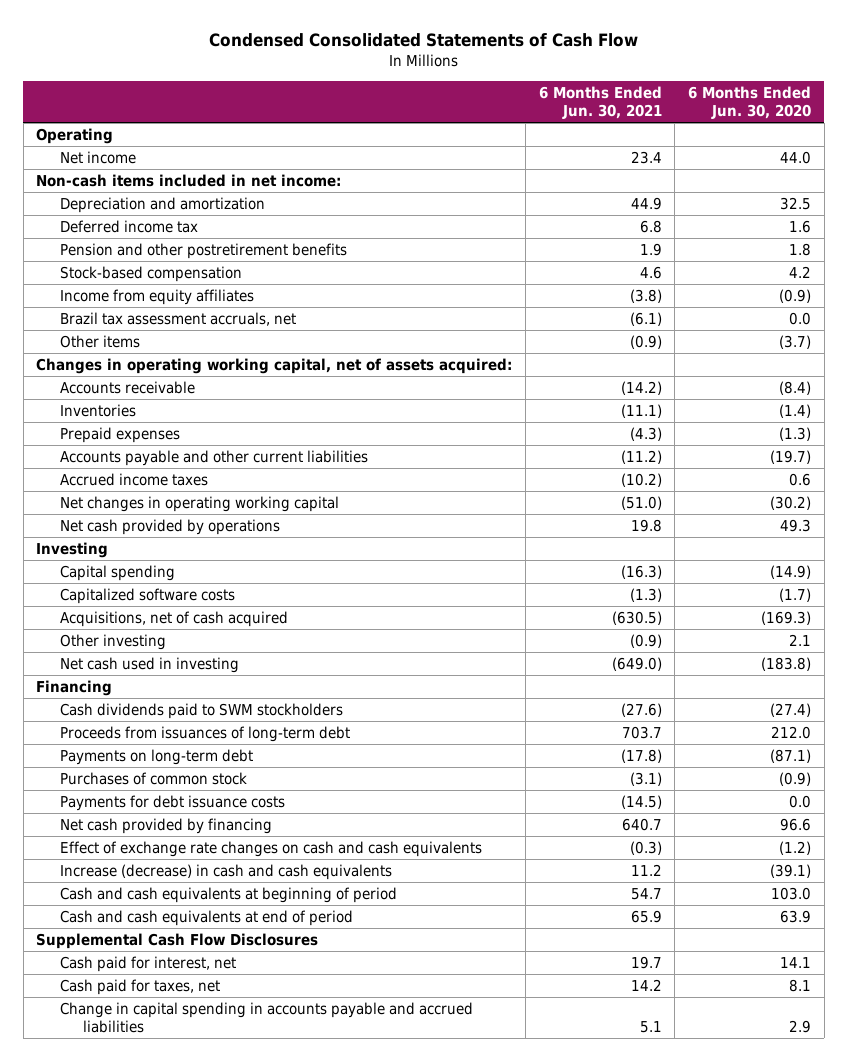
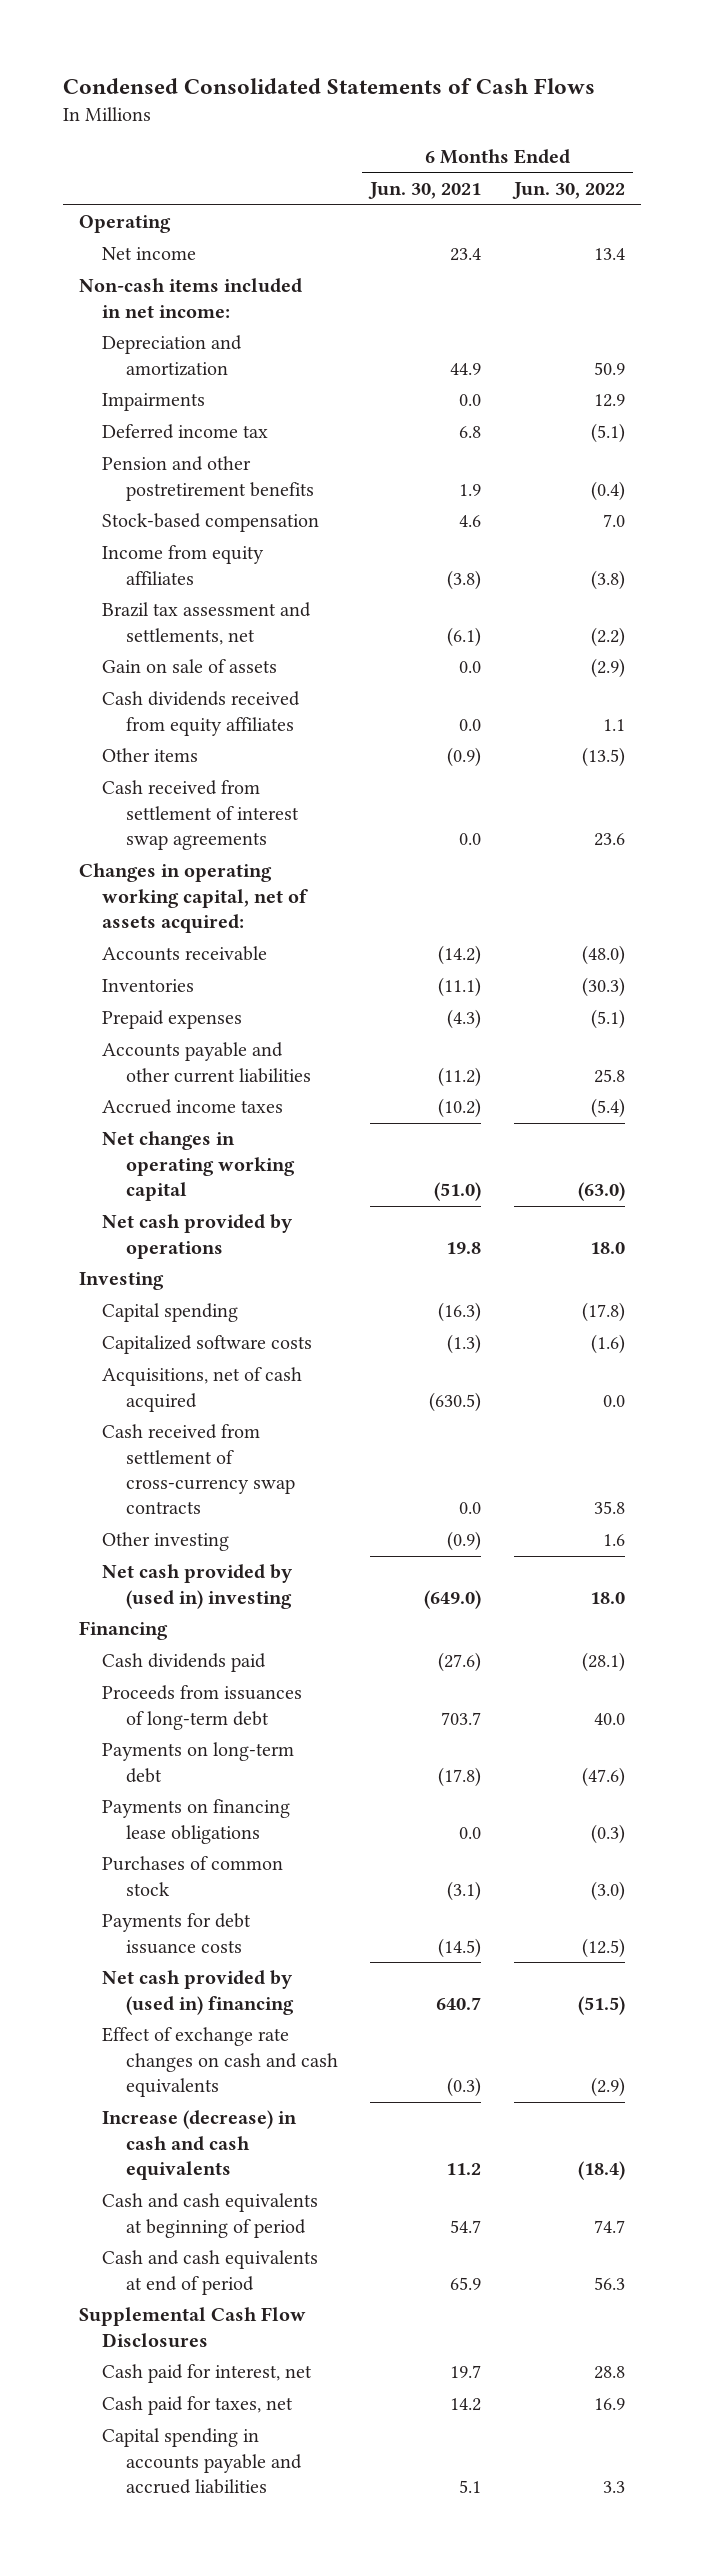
[208,33,638,48] Condensed Consolidated Statements of Cash Flow -> [63,77,596,94] Condensed Consolidated Statements of Cash Flows
[688,86,812,119] 6 Months Ended Jun. 30, 2020 -> none
none -> [511,181,625,199] Jun. 30, 2022
none -> [102,393,206,412] Impairments
[59,312,296,327] Brazil tax assessment accruals, net -> [102,602,312,645] Brazil tax assessment and settlements, net
none -> [102,659,278,674] Gain on sale of assets
none -> [102,691,301,736] Cash dividends received from equity affiliates
none -> [102,780,299,851] Cash received from settlement of interest swap agreements
none -> [102,1424,295,1515] Cash received from settlement of cross-currency swap contracts
[59,657,239,674] Net cash used in investing -> [102,1564,294,1609] Net cash provided by (used in) investing
[59,703,343,720] Cash dividends paid to SWM stockholders -> [102,1653,267,1673] Cash dividends paid
none -> [102,1799,291,1844] Payments on financing lease obligations
[59,818,272,835] Net cash provided by financing -> [102,1970,294,2015] Net cash provided by (used in) financing
[59,1002,473,1033] Change in capital spending in accounts payable and accrued liabilities -> [102,2428,302,2495] Capital spending in accounts payable and accrued liabilities

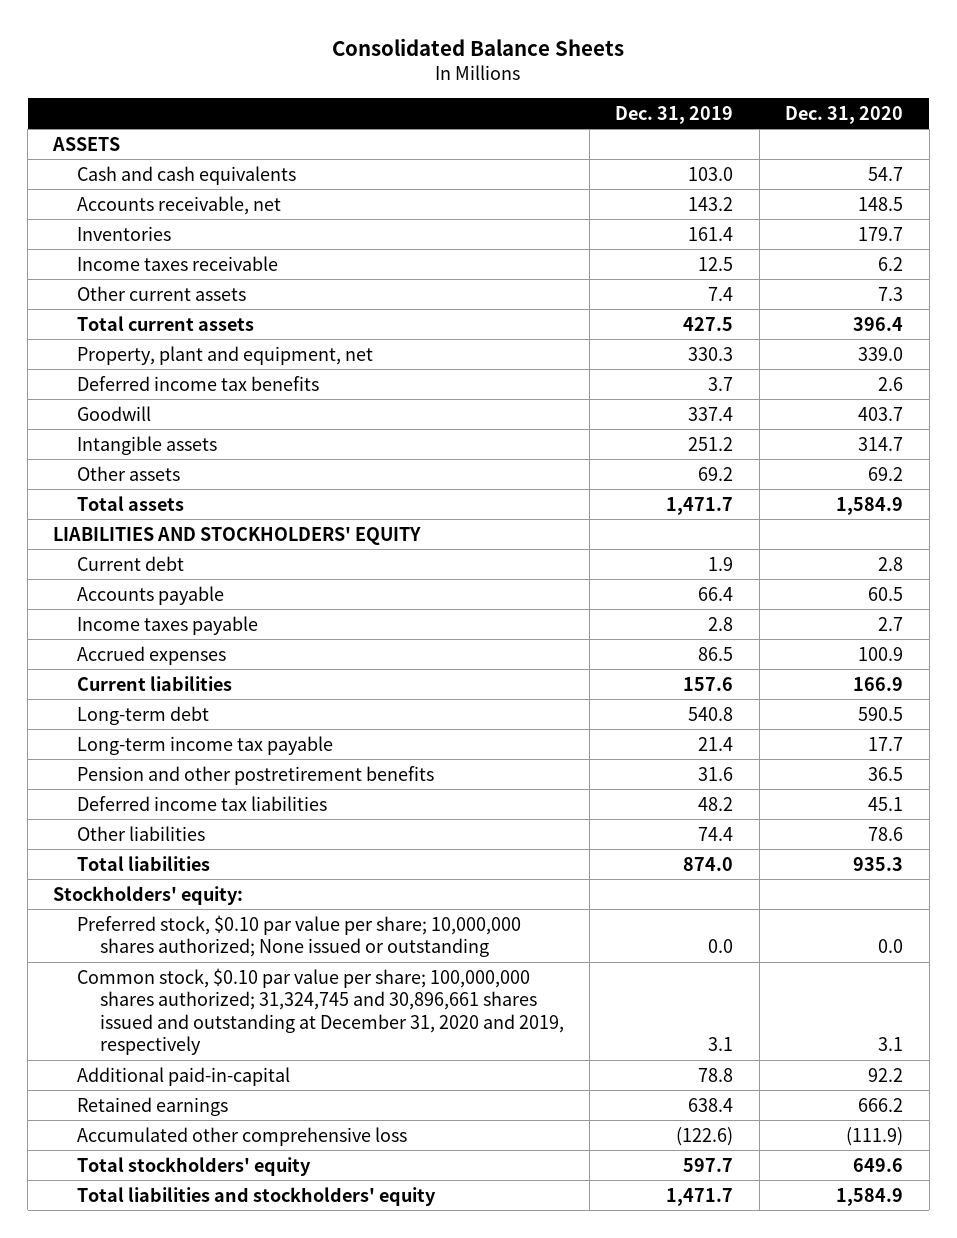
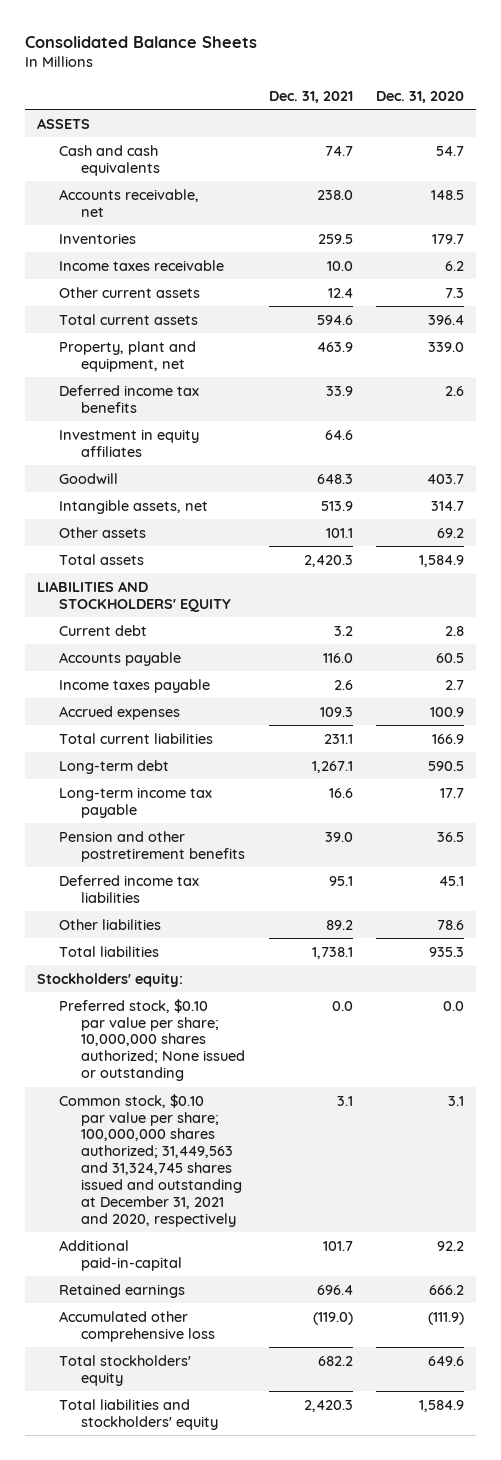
[615,105,734,124] Dec. 31, 2019 -> none
none -> [268,90,353,103] Dec. 31, 2021
none -> [59,428,200,457] Investment in equity affiliates
[76,435,217,455] Intangible assets -> [59,499,209,514] Intangible assets, net
[76,675,232,691] Current liabilities -> [59,732,214,744] Total current liabilities
[76,967,564,1056] Common stock, $0.10 par value per share; 100,000,000 shares authorized; 31,324,745 and 30,896,661 shares issued and outstanding at December 31, 2020 and 2019, respectively -> [59,1093,243,1227] Common stock, $0.10 par value per share; 100,000,000 shares authorized; 31,449,563 and 31,324,745 shares issued and outstanding at December 31, 2021 and 2020, respectively

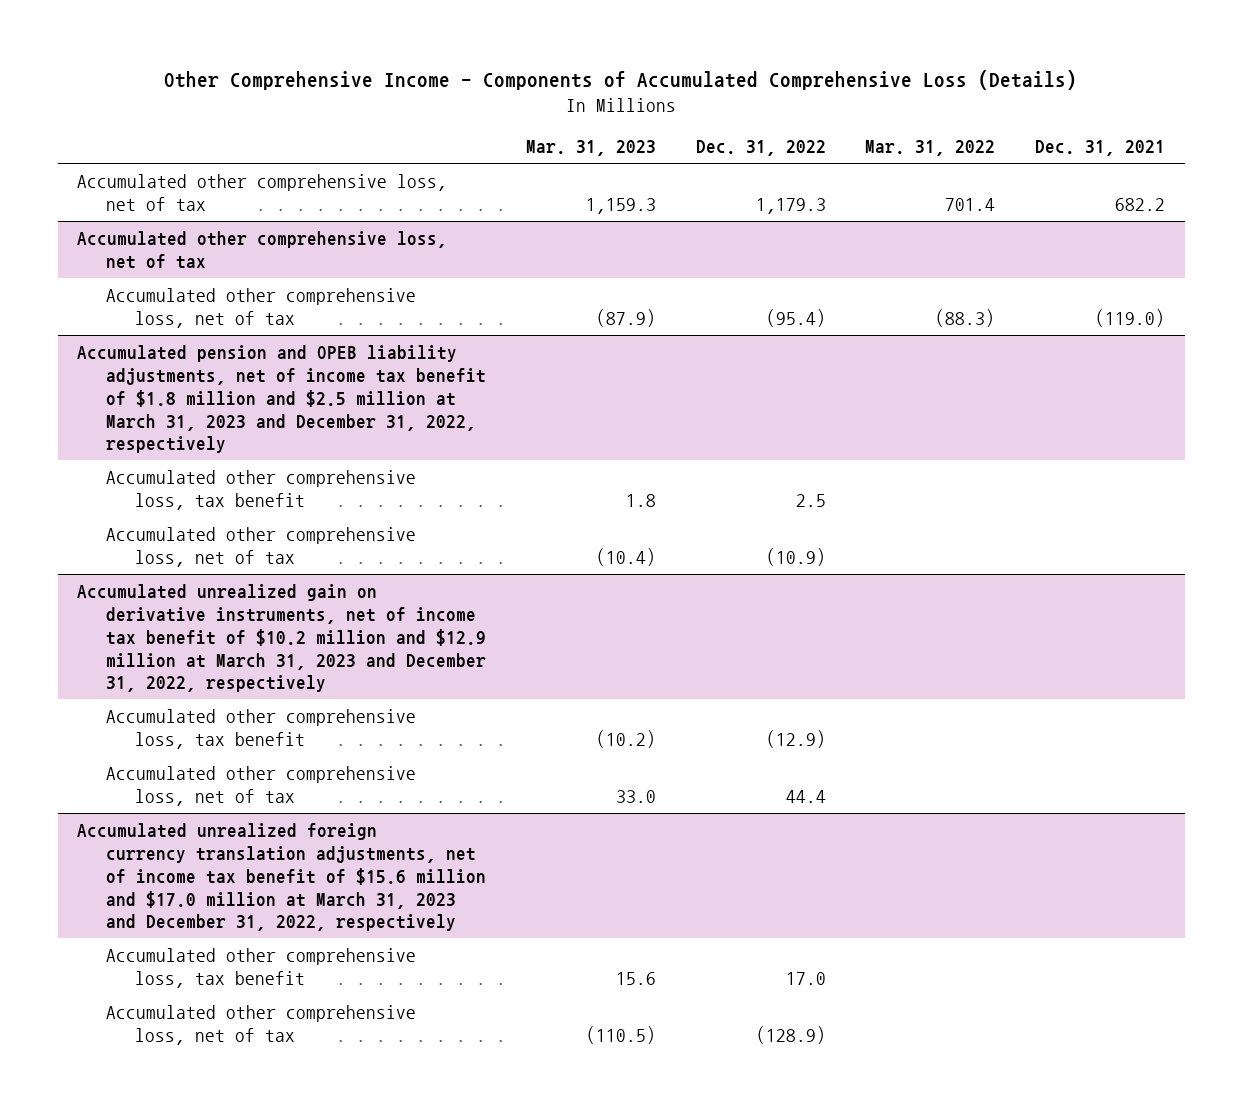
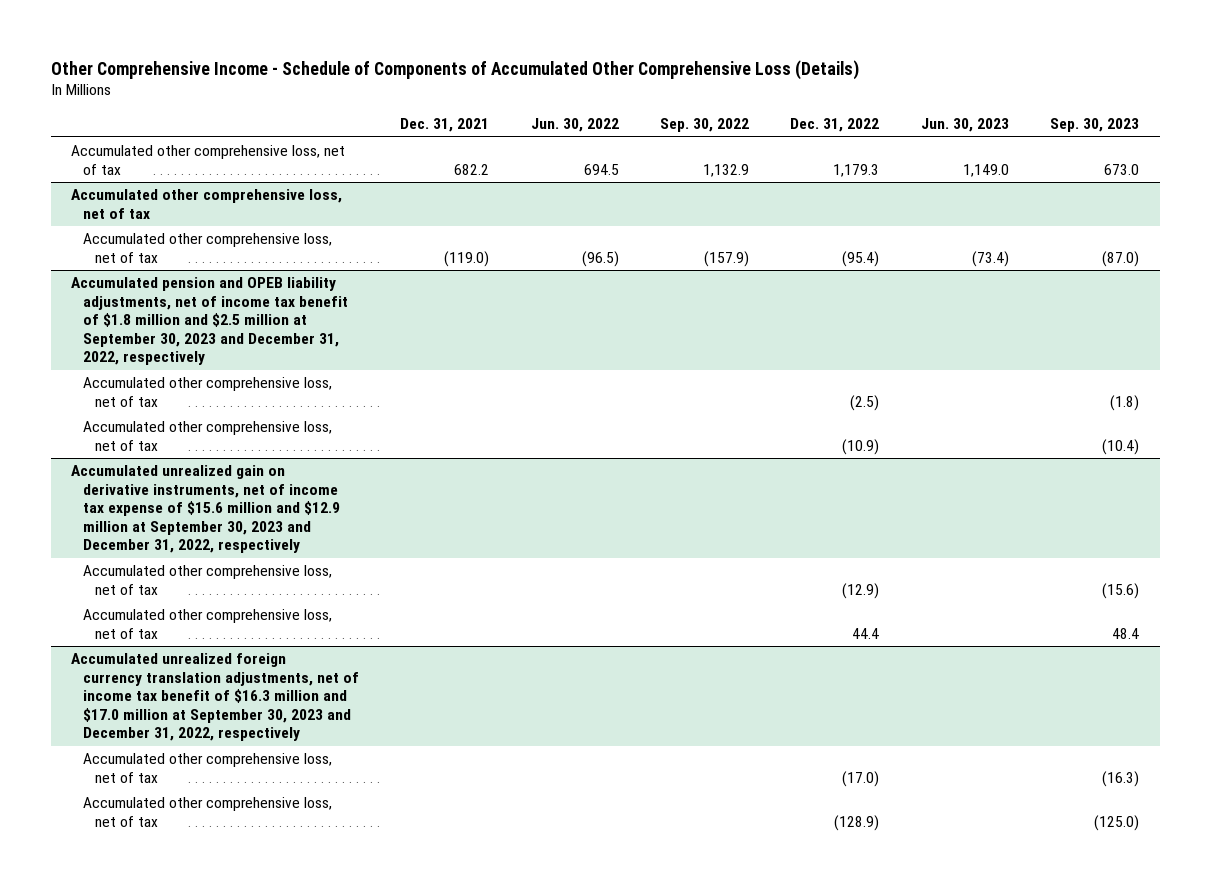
[164,70,1078,91] Other Comprehensive Income - Components of Accumulated Comprehensive Loss (Details) -> [50,59,859,80] Other Comprehensive Income - Schedule of Components of Accumulated Other Comprehensive Loss (Details)
[526,140,657,157] Mar. 31, 2023 -> none
[865,140,996,157] Mar. 31, 2022 -> none
none -> [530,118,619,133] Jun. 30, 2022
none -> [660,118,750,133] Sep. 30, 2022
none -> [920,118,1009,133] Jun. 30, 2023
none -> [1049,118,1139,133] Sep. 30, 2023
[77,344,487,454] Accumulated pension and OPEB liability adjustments, net of income tax benefit of $1.8 million and $2.5 million at March 31, 2023 and December 31, 2022, respectively -> [71,277,349,366] Accumulated pension and OPEB liability adjustments, net of income tax benefit of $1.8 million and $2.5 million at September 30, 2023 and December 31, 2022, respectively
[106,469,417,510] Accumulated other comprehensive loss, tax benefit -> [83,377,333,407] Accumulated other comprehensive loss, net of tax
[795,493,826,507] 2.5 -> [850,394,880,411] (2.5)
[77,583,487,693] Accumulated unrealized gain on derivative instruments, net of income tax benefit of $10.2 million and $12.9 million at March 31, 2023 and December 31, 2022, respectively -> [71,465,341,554] Accumulated unrealized gain on derivative instruments, net of income tax expense of $15.6 million and $12.9 million at September 30, 2023 and December 31, 2022, respectively
[106,708,417,749] Accumulated other comprehensive loss, tax benefit -> [83,565,333,595] Accumulated other comprehensive loss, net of tax
[77,822,487,932] Accumulated unrealized foreign currency translation adjustments, net of income tax benefit of $15.6 million and $17.0 million at March 31, 2023 and December 31, 2022, respectively -> [71,653,360,742] Accumulated unrealized foreign currency translation adjustments, net of income tax benefit of $16.3 million and $17.0 million at September 30, 2023 and December 31, 2022, respectively
[106,947,417,988] Accumulated other comprehensive loss, tax benefit -> [83,753,333,783] Accumulated other comprehensive loss, net of tax
[785,971,826,985] 17.0 -> [842,770,880,787] (17.0)

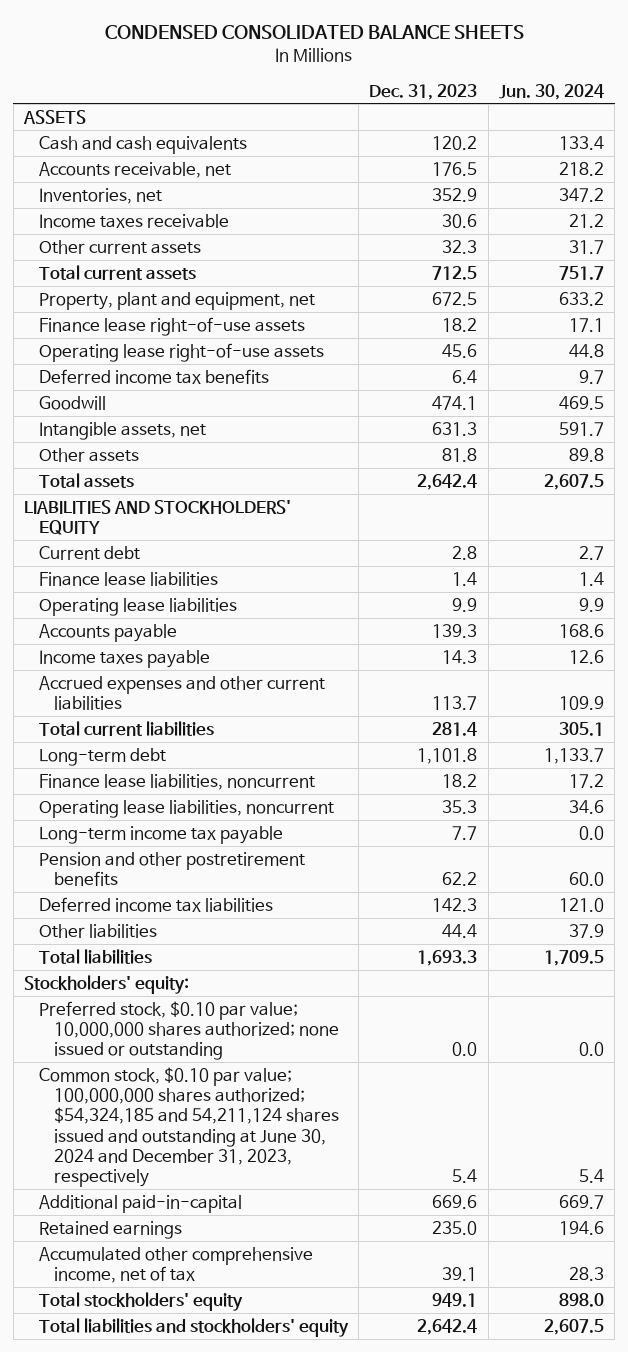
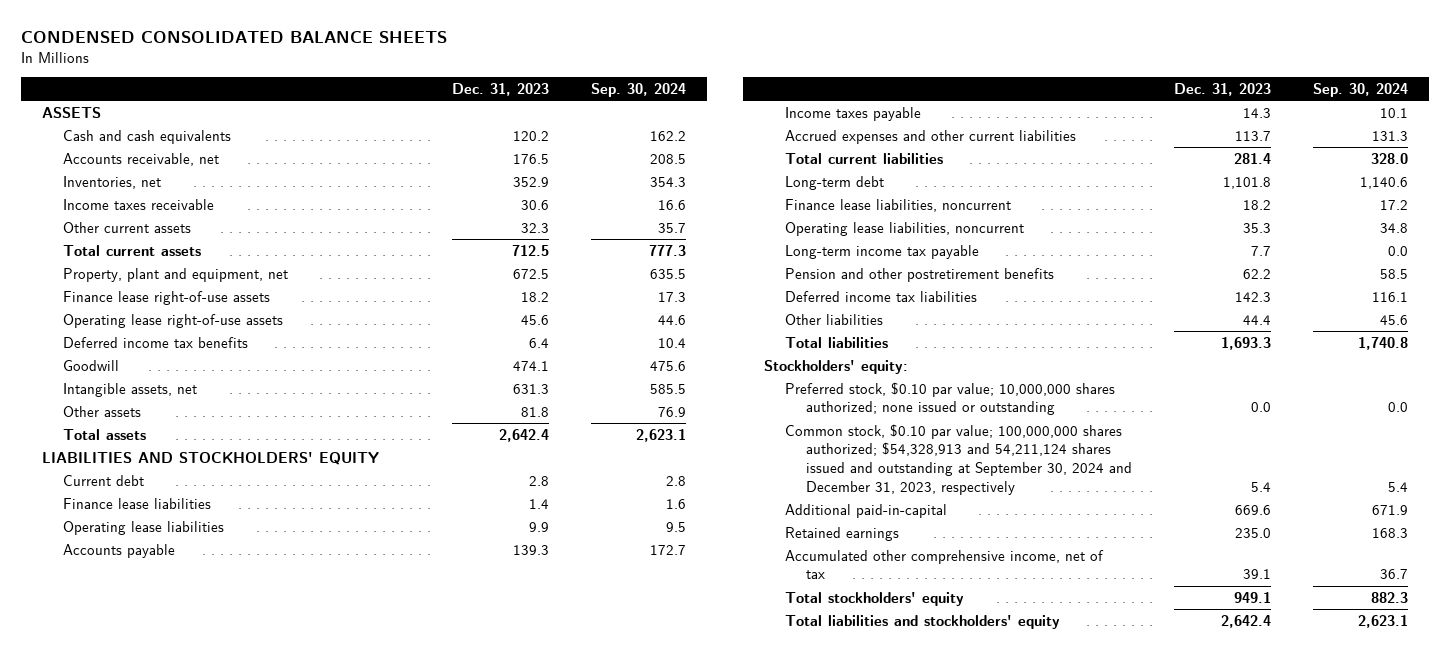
[498,83,604,100] Jun. 30, 2024 -> none
none -> [590,82,686,97] Sep. 30, 2024
[39,1066,340,1188] Common stock, $0.10 par value; 100,000,000 shares authorized; $54,324,185 and 54,211,124 shares issued and outstanding at June 30, 2024 and December 31, 2023, respectively -> [785,423,1133,495] Common stock, $0.10 par value; 100,000,000 shares authorized; $54,328,913 and 54,211,124 shares issued and outstanding at September 30, 2024 and December 31, 2023, respectively

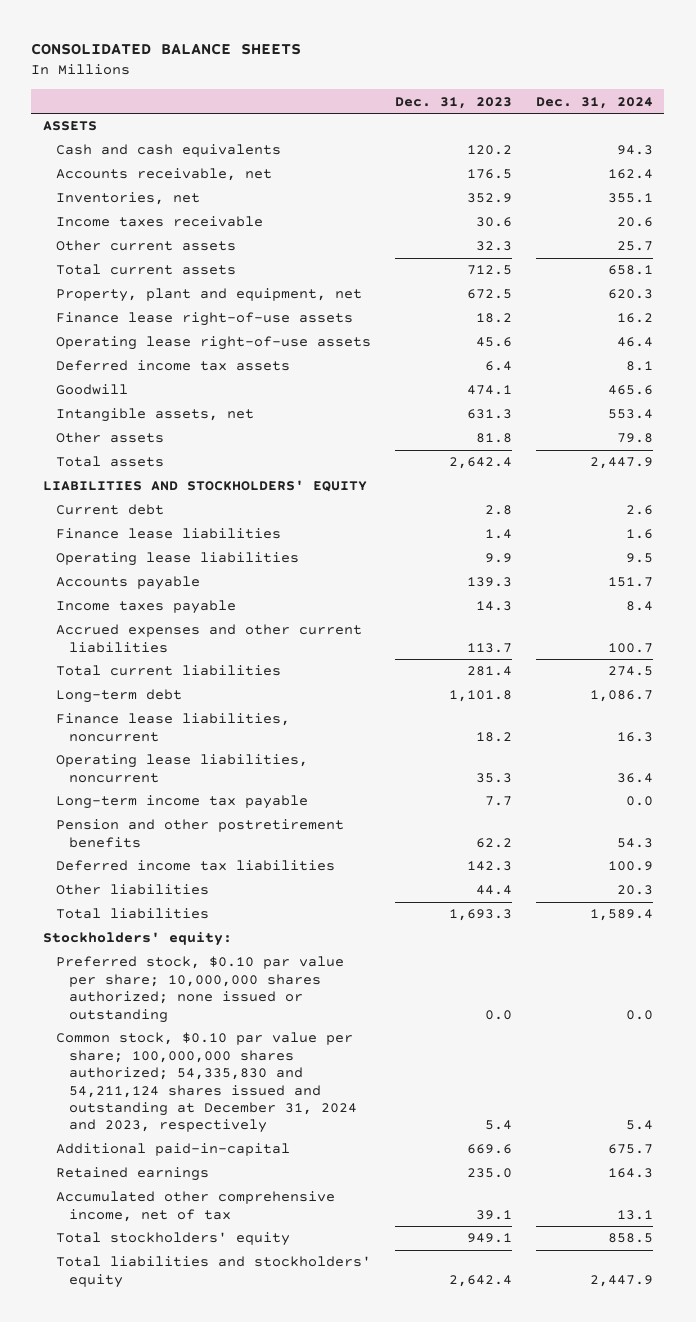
[20,31,447,44] CONDENSED CONSOLIDATED BALANCE SHEETS -> [31,43,302,56] CONSOLIDATED BALANCE SHEETS
[590,82,686,97] Sep. 30, 2024 -> none
none -> [535,96,653,109] Dec. 31, 2024
[62,336,248,348] Deferred income tax benefits -> [55,360,290,372] Deferred income tax assets
[785,381,1116,416] Preferred stock, $0.10 par value; 10,000,000 shares authorized; none issued or outstanding -> [55,956,344,1023] Preferred stock, $0.10 par value per share; 10,000,000 shares authorized; none issued or outstanding
[785,423,1133,495] Common stock, $0.10 par value; 100,000,000 shares authorized; $54,328,913 and 54,211,124 shares issued and outstanding at September 30, 2024 and December 31, 2023, respectively -> [55,1032,357,1134] Common stock, $0.10 par value per share; 100,000,000 shares authorized; 54,335,830 and 54,211,124 shares issued and outstanding at December 31, 2024 and 2023, respectively

